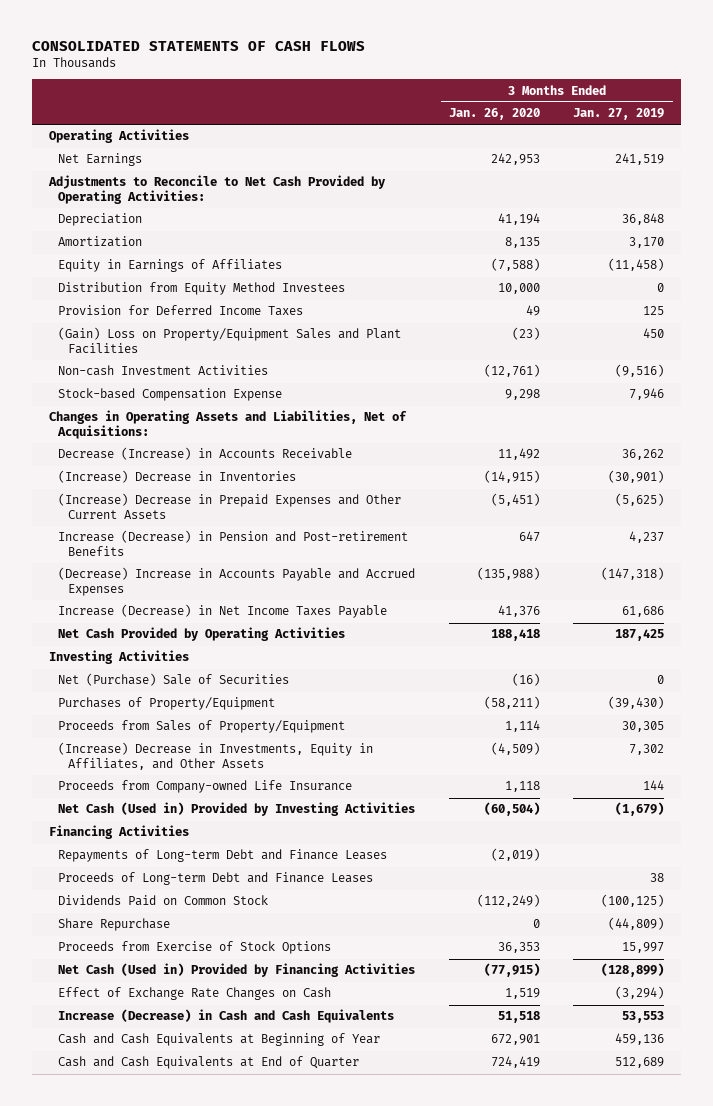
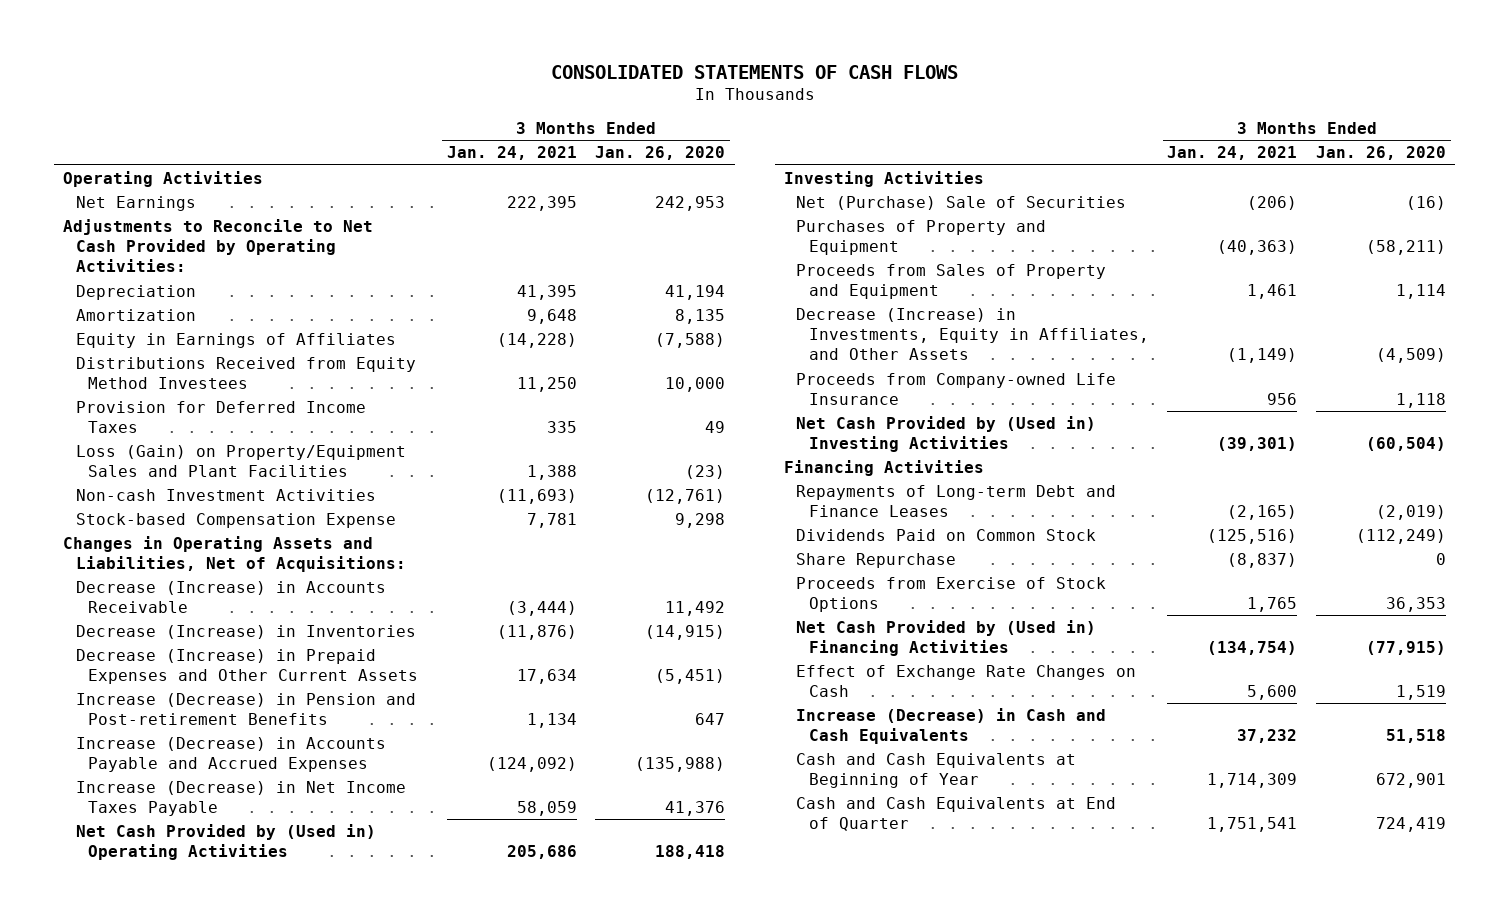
[573,108,665,121] Jan. 27, 2019 -> none
none -> [446,146,577,161] Jan. 24, 2021
[58,282,346,296] Distribution from Equity Method Investees -> [75,356,416,390] Distributions Received from Equity Method Investees
[58,327,402,355] (Gain) Loss on Property/Equipment Sales and Plant Facilities -> [75,444,406,478] Loss (Gain) on Property/Equipment Sales and Plant Facilities
[58,470,297,484] (Increase) Decrease in Inventories -> [75,624,416,639] Decrease (Increase) in Inventories
[58,493,402,520] (Increase) Decrease in Prepaid Expenses and Other Current Assets -> [75,648,419,685] Decrease (Increase) in Prepaid Expenses and Other Current Assets
[58,567,416,597] (Decrease) Increase in Accounts Payable and Accrued Expenses -> [75,736,386,773] Increase (Decrease) in Accounts Payable and Accrued Expenses
[58,627,346,642] Net Cash Provided by Operating Activities -> [75,823,376,861] Net Cash Provided by (Used in) Operating Activities
[58,697,276,711] Purchases of Property/Equipment -> [796,219,1047,256] Purchases of Property and Equipment
[58,720,346,734] Proceeds from Sales of Property/Equipment -> [796,263,1107,300] Proceeds from Sales of Property and Equipment
[58,742,374,771] (Increase) Decrease in Investments, Equity in Affiliates, and Other Assets -> [796,307,1149,361] Decrease (Increase) in Investments, Equity in Affiliates, and Other Assets
[58,802,416,817] Net Cash (Used in) Provided by Investing Activities -> [796,415,1097,453] Net Cash Provided by (Used in) Investing Activities
[58,872,374,886] Proceeds of Long-term Debt and Finance Leases -> none
[58,963,416,978] Net Cash (Used in) Provided by Financing Activities -> [796,619,1097,657] Net Cash Provided by (Used in) Financing Activities

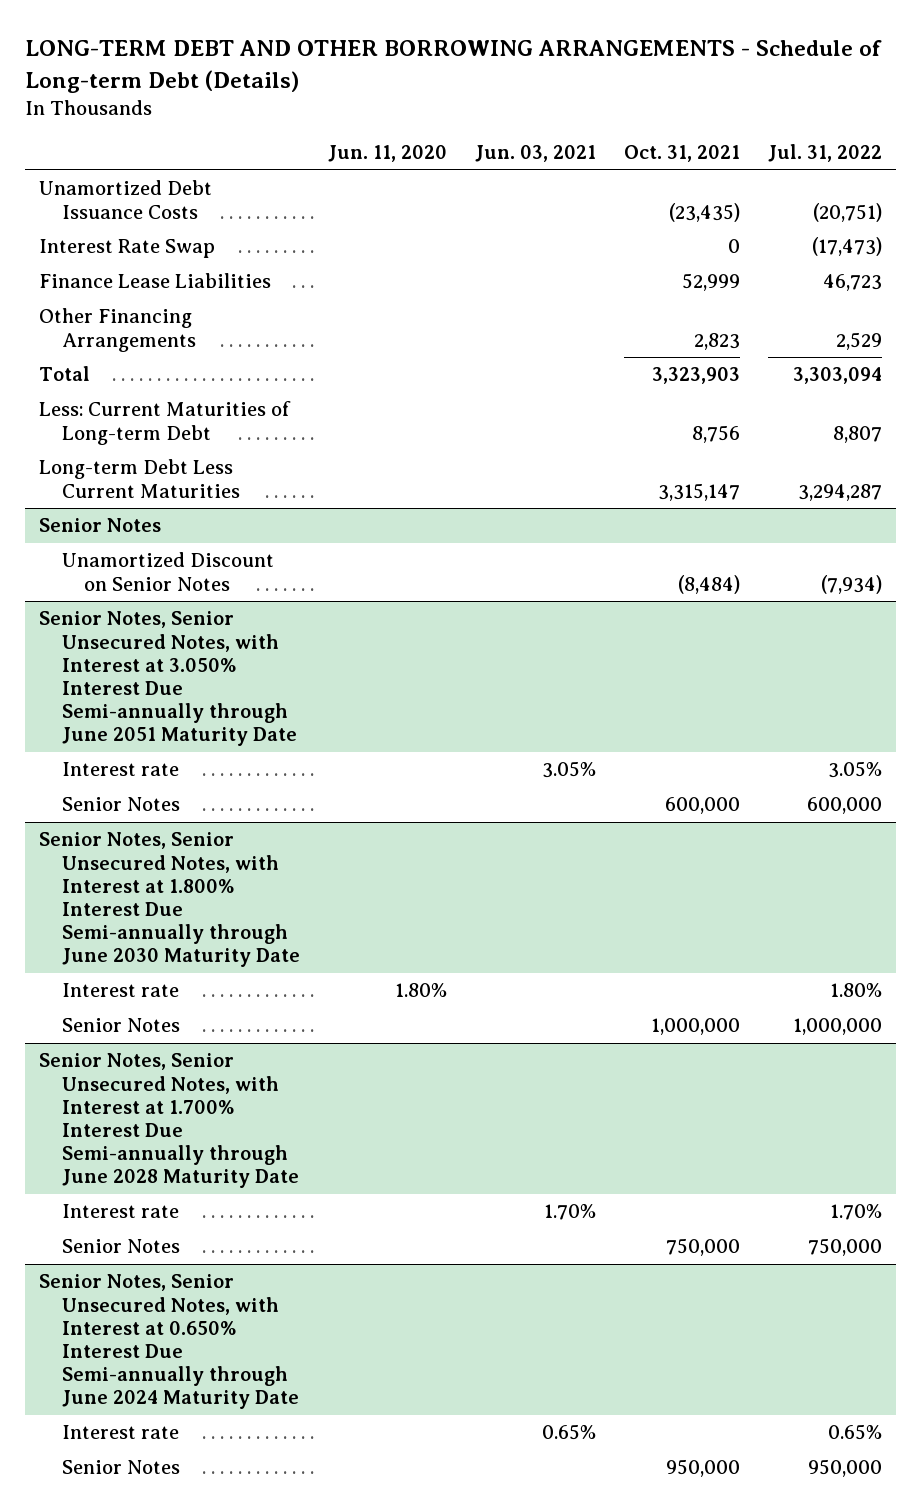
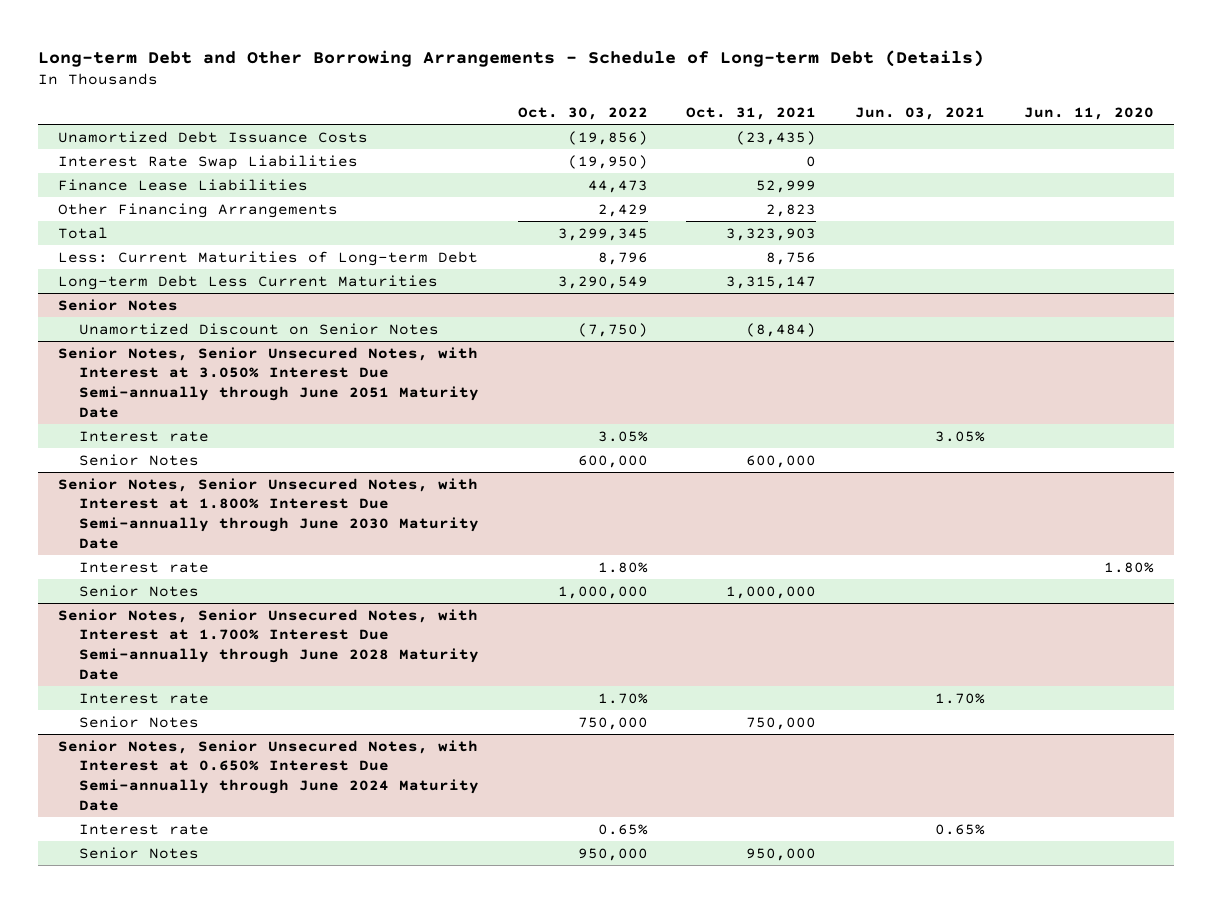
[25,40,883,93] LONG-TERM DEBT AND OTHER BORROWING ARRANGEMENTS - Schedule of Long-term Debt (Details) -> [38,49,985,67] Long-term Debt and Other Borrowing Arrangements - Schedule of Long-term Debt (Details)
[767,144,882,163] Jul. 31, 2022 -> none
none -> [517,106,648,120] Oct. 30, 2022
[39,239,216,259] Interest Rate Swap -> [57,154,358,170] Interest Rate Swap Liabilities

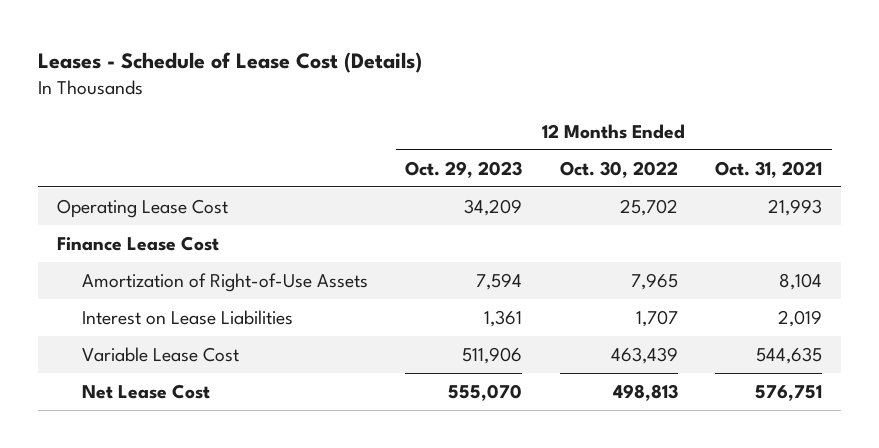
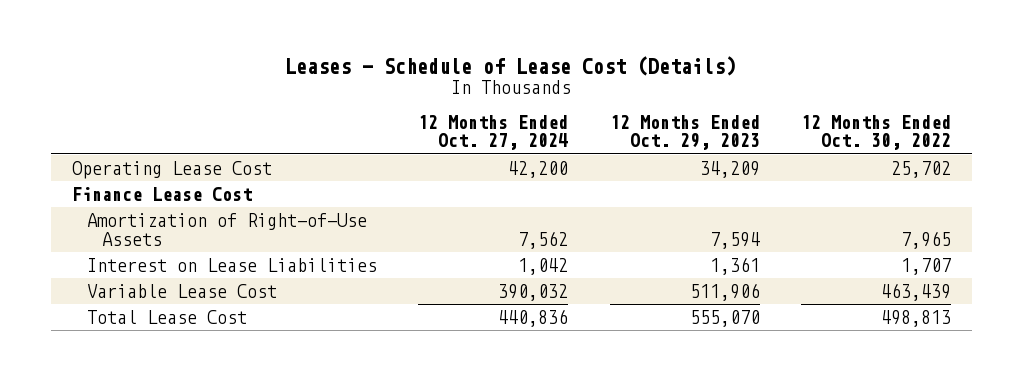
[715,160,823,178] Oct. 31, 2021 -> none
none -> [418,114,569,151] 12 Months Ended Oct. 27, 2024
[81,383,210,399] Net Lease Cost -> [86,309,247,324] Total Lease Cost

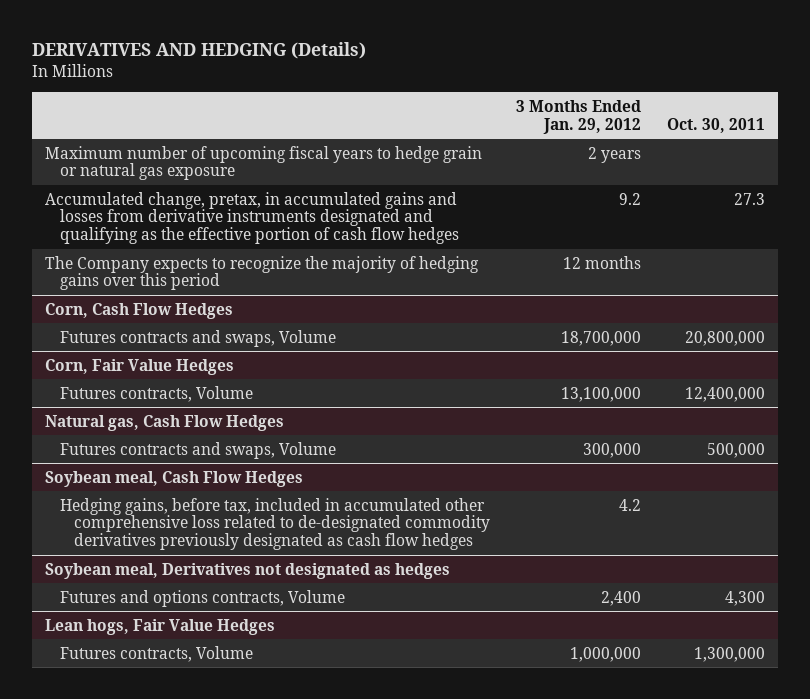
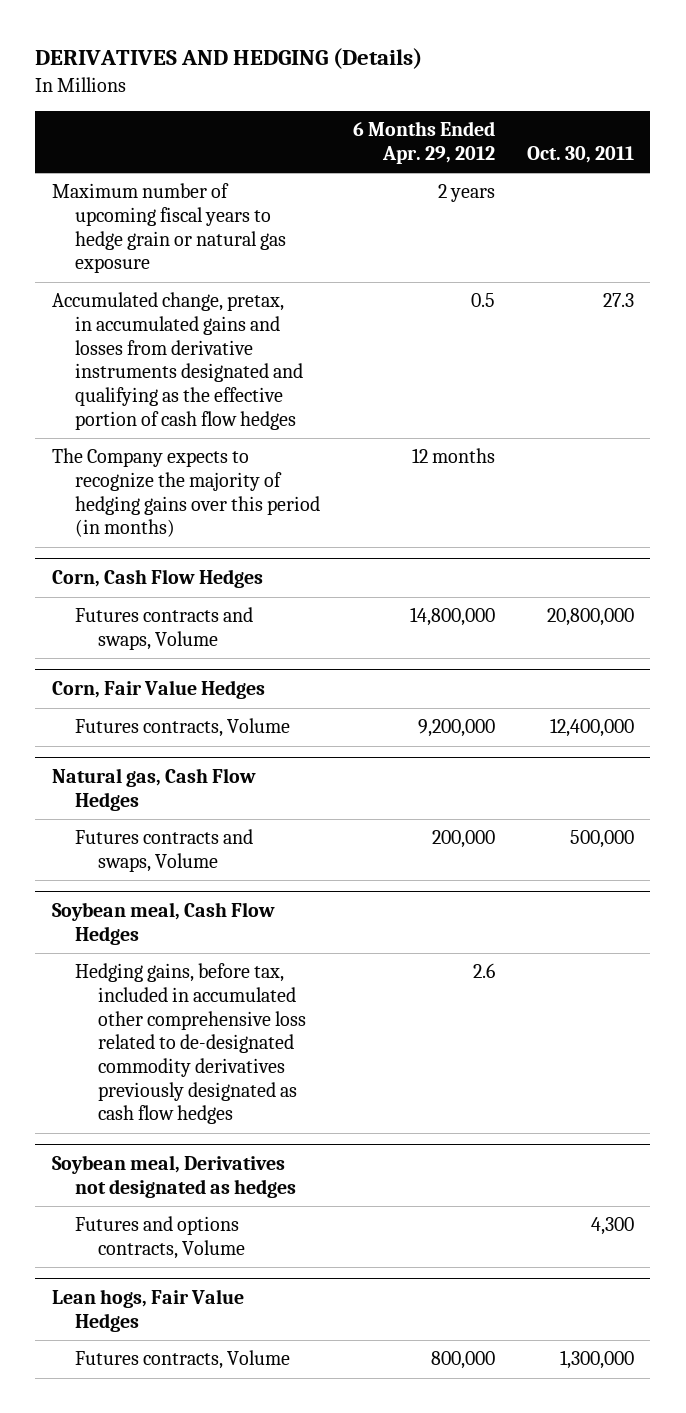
[516,99,642,134] 3 Months Ended Jan. 29, 2012 -> none
none -> [352,121,495,165] 6 Months Ended Apr. 29, 2012
[45,255,480,291] The Company expects to recognize the majority of hedging gains over this period -> [51,448,320,538] The Company expects to recognize the majority of hedging gains over this period (in months)

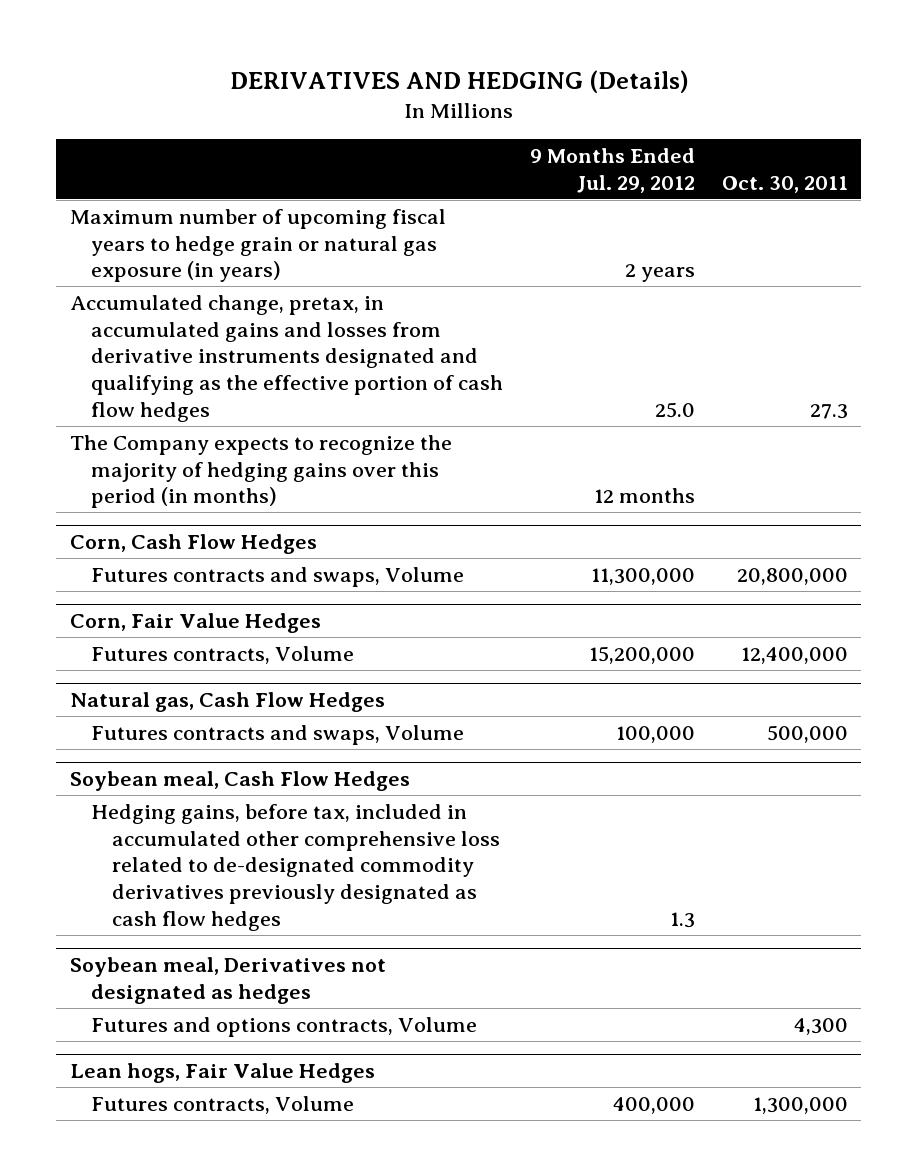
[352,121,495,165] 6 Months Ended Apr. 29, 2012 -> none
none -> [529,147,695,193] 9 Months Ended Jul. 29, 2012
[51,183,286,274] Maximum number of upcoming fiscal years to hedge grain or natural gas exposure -> [69,208,446,283] Maximum number of upcoming fiscal years to hedge grain or natural gas exposure (in years)

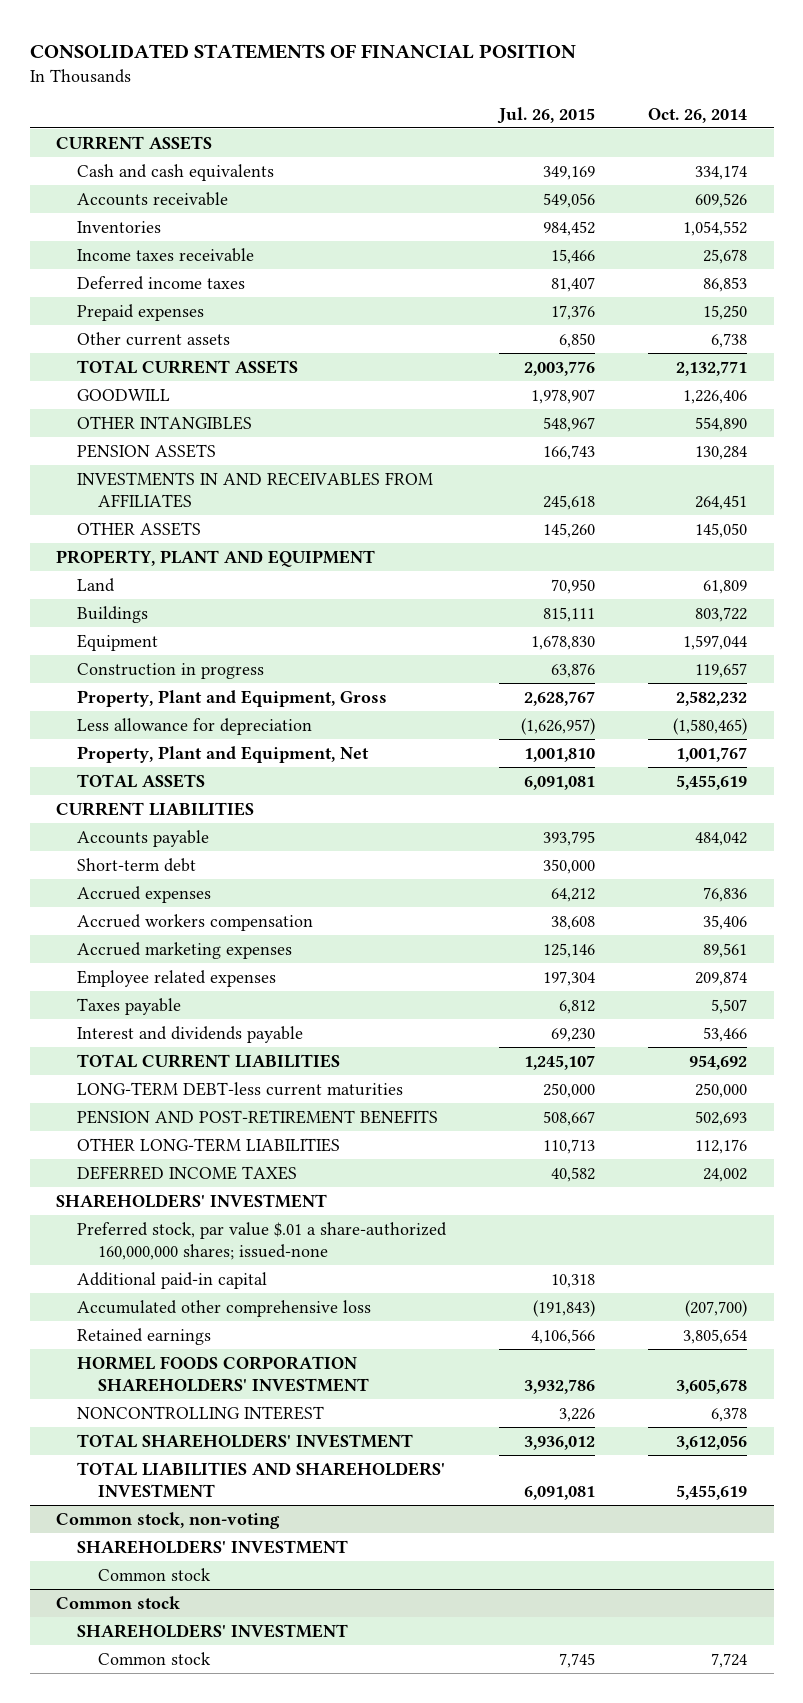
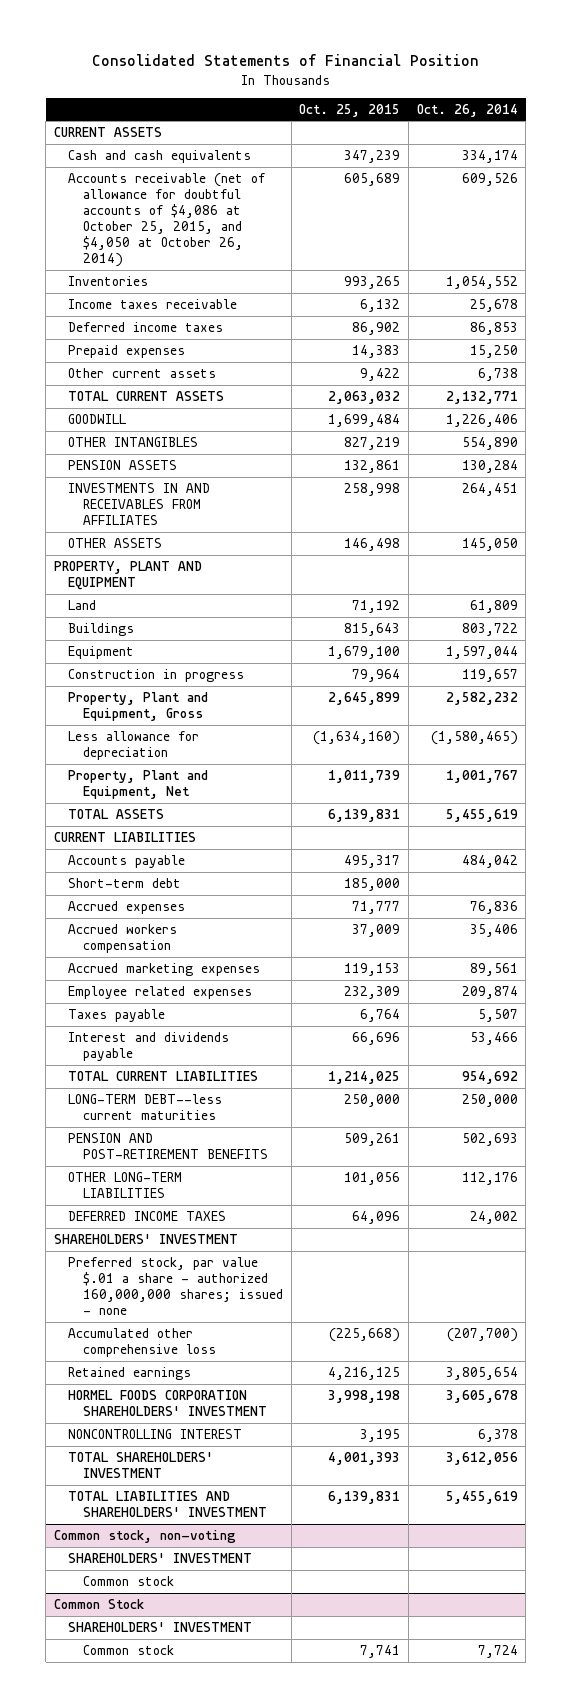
[29,43,576,59] CONSOLIDATED STATEMENTS OF FINANCIAL POSITION -> [91,54,479,67] Consolidated Statements of Financial Position
[497,106,596,124] Jul. 26, 2015 -> none
none -> [299,103,401,117] Oct. 25, 2015
[77,191,229,206] Accounts receivable -> [68,172,266,268] Accounts receivable (net of allowance for doubtful accounts of $4,086 at October 25, 2015, and $4,050 at October 26, 2014)
[77,1081,404,1096] LONG-TERM DEBT-less current maturities -> [68,1093,223,1120] LONG-TERM DEBT--less current maturities
[77,1271,268,1289] Additional paid-in capital -> none
[77,1221,448,1261] Preferred stock, par value $.01 a share-authorized 160,000,000 shares; issued-none -> [68,1256,284,1316] Preferred stock, par value $.01 a share - authorized 160,000,000 shares; issued - none
[56,1595,181,1609] Common stock -> [53,1598,144,1609] Common Stock

